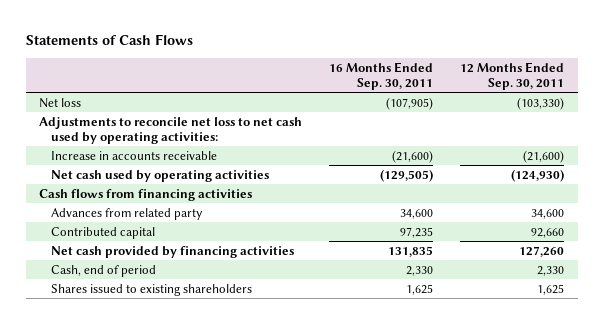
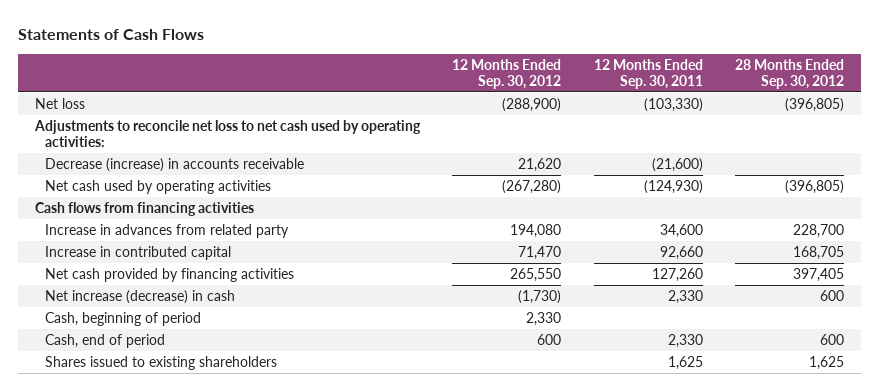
[329,61,434,90] 16 Months Ended Sep. 30, 2011 -> none
none -> [452,58,562,89] 12 Months Ended Sep. 30, 2012
none -> [735,58,845,89] 28 Months Ended Sep. 30, 2012
[50,150,217,160] Increase in accounts receivable -> [44,157,304,172] Decrease (increase) in accounts receivable
[50,207,203,220] Advances from related party -> [44,223,289,238] Increase in advances from related party
[50,226,155,239] Contributed capital -> [44,245,231,260] Increase in contributed capital
none -> [44,289,235,304] Net increase (decrease) in cash
none -> [44,311,201,326] Cash, beginning of period

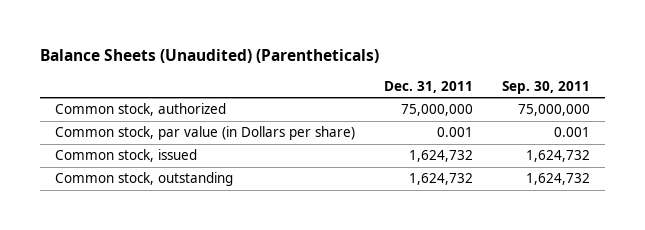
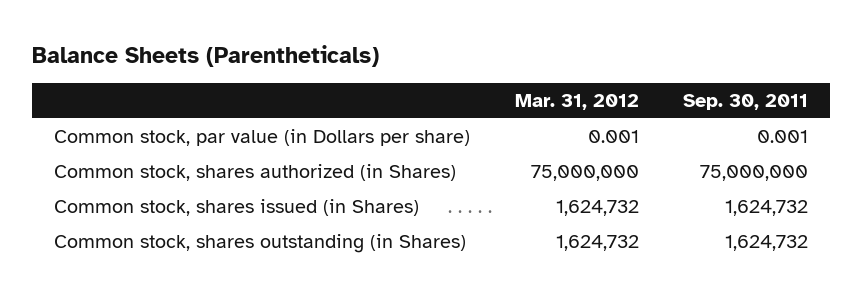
[40,49,380,64] Balance Sheets (Unaudited) (Parentheticals) -> [31,45,379,68] Balance Sheets (Parentheticals)
[384,80,474,93] Dec. 31, 2011 -> none
none -> [514,94,639,111] Mar. 31, 2012
[54,103,226,117] Common stock, authorized -> none
none -> [54,164,457,182] Common stock, shares authorized (in Shares)
[54,149,197,163] Common stock, issued -> [54,199,420,217] Common stock, shares issued (in Shares)
[54,172,233,187] Common stock, outstanding -> [54,234,467,254] Common stock, shares outstanding (in Shares)

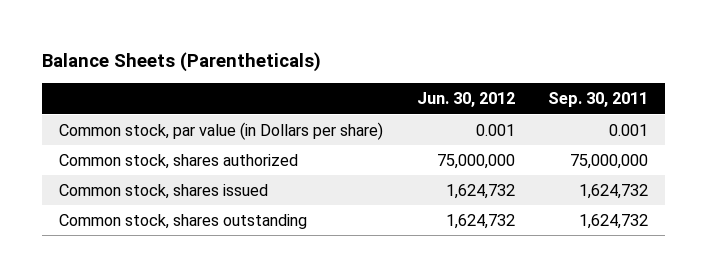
[514,94,639,111] Mar. 31, 2012 -> none
none -> [416,92,515,108] Jun. 30, 2012
[54,164,457,182] Common stock, shares authorized (in Shares) -> [58,154,298,170] Common stock, shares authorized
[54,199,420,217] Common stock, shares issued (in Shares) -> [58,184,268,200] Common stock, shares issued
[54,234,467,254] Common stock, shares outstanding (in Shares) -> [58,214,307,230] Common stock, shares outstanding

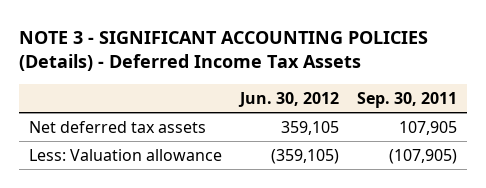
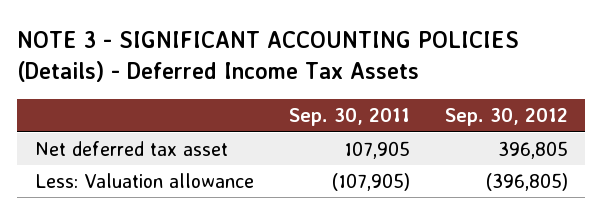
[238,91,340,107] Jun. 30, 2012 -> none
none -> [444,108,568,127] Sep. 30, 2012
[28,120,206,133] Net deferred tax assets -> [34,141,228,157] Net deferred tax asset

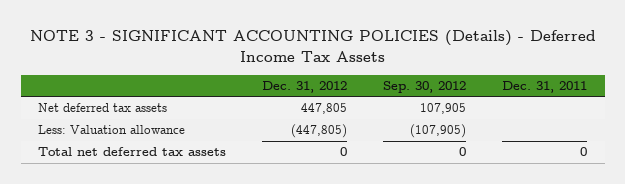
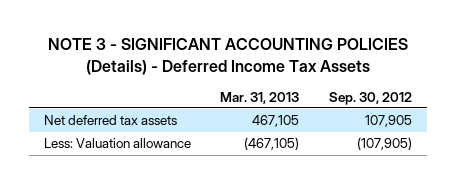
[262,81,348,94] Dec. 31, 2012 -> none
[501,81,587,94] Dec. 31, 2011 -> none
none -> [220,91,300,104] Mar. 31, 2013
[38,147,227,157] Total net deferred tax assets -> none

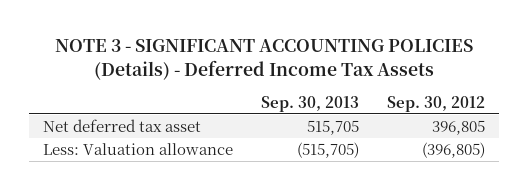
[220,91,300,104] Mar. 31, 2013 -> none
none -> [261,95,360,112] Sep. 30, 2013
[43,115,177,126] Net deferred tax assets -> [42,118,201,132] Net deferred tax asset
[365,115,413,128] 107,905 -> [432,119,486,135] 396,805
[357,137,413,151] (107,905) -> [422,141,486,158] (396,805)

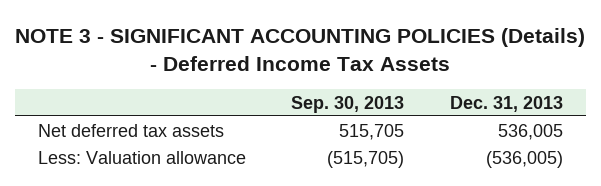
[387,95,486,112] Sep. 30, 2012 -> none
none -> [449,95,563,112] Dec. 31, 2013
[42,118,201,132] Net deferred tax asset -> [37,123,224,137] Net deferred tax assets

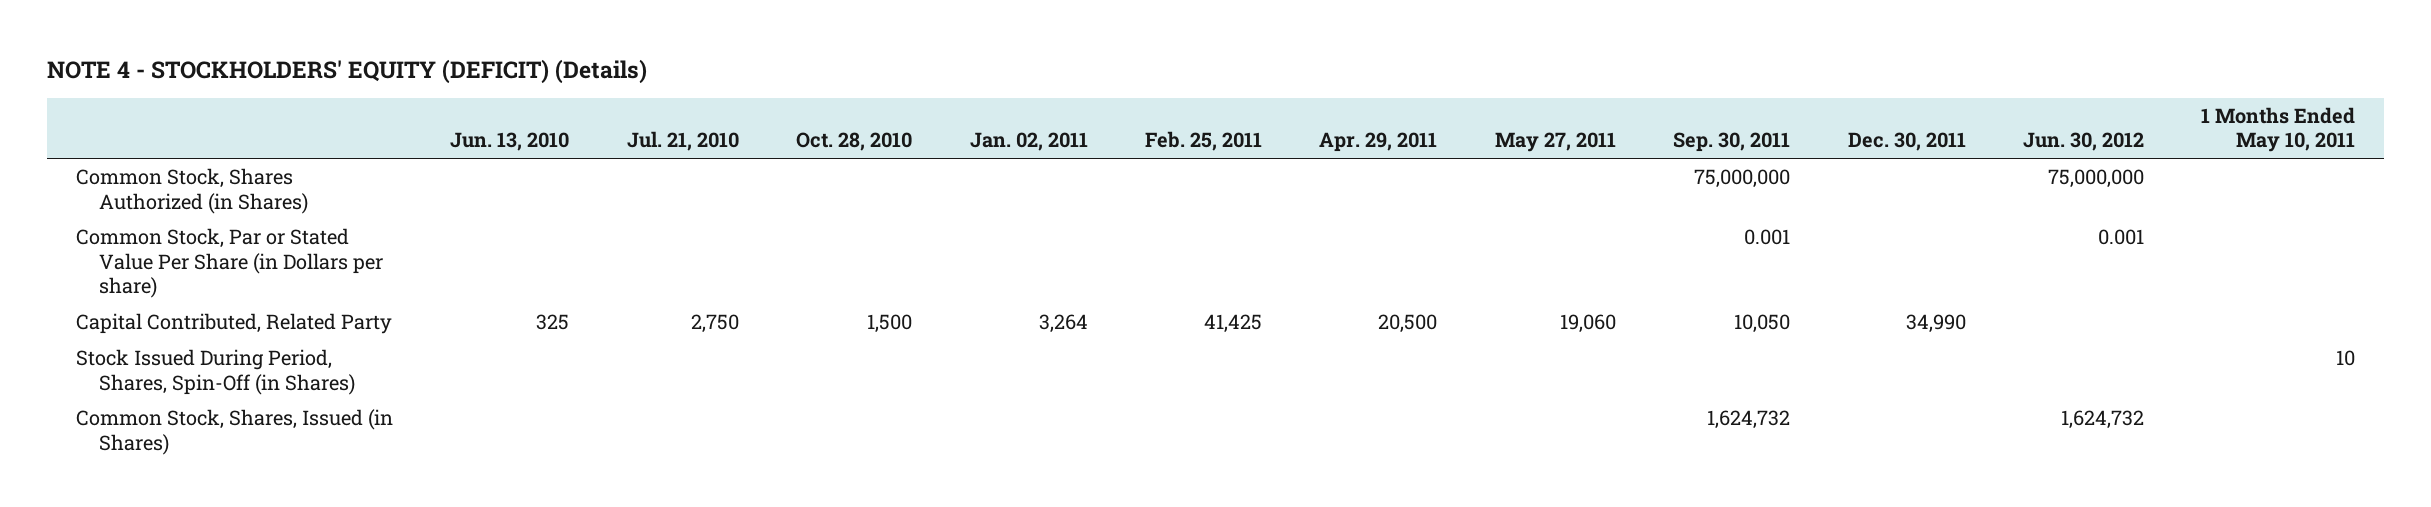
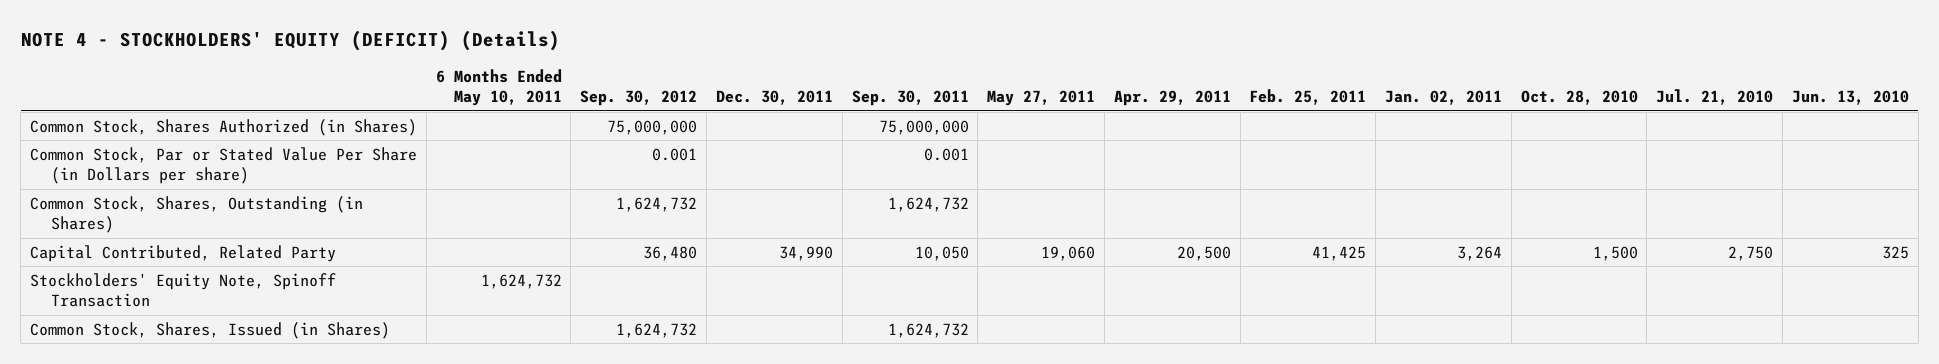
[2023,132,2145,152] Jun. 30, 2012 -> none
[2201,107,2356,153] 1 Months Ended May 10, 2011 -> none
none -> [435,68,562,107] 6 Months Ended May 10, 2011
none -> [580,90,698,107] Sep. 30, 2012
none -> [30,195,364,234] Common Stock, Shares, Outstanding (in Shares)
[76,349,356,395] Stock Issued During Period, Shares, Spin-Off (in Shares) -> none
none -> [30,272,337,308] Stockholders' Equity Note, Spinoff Transaction

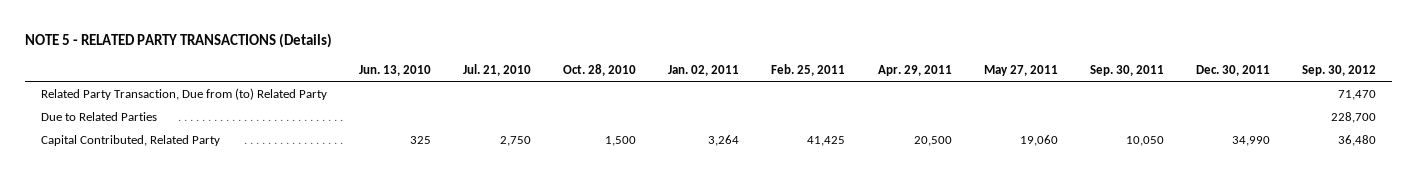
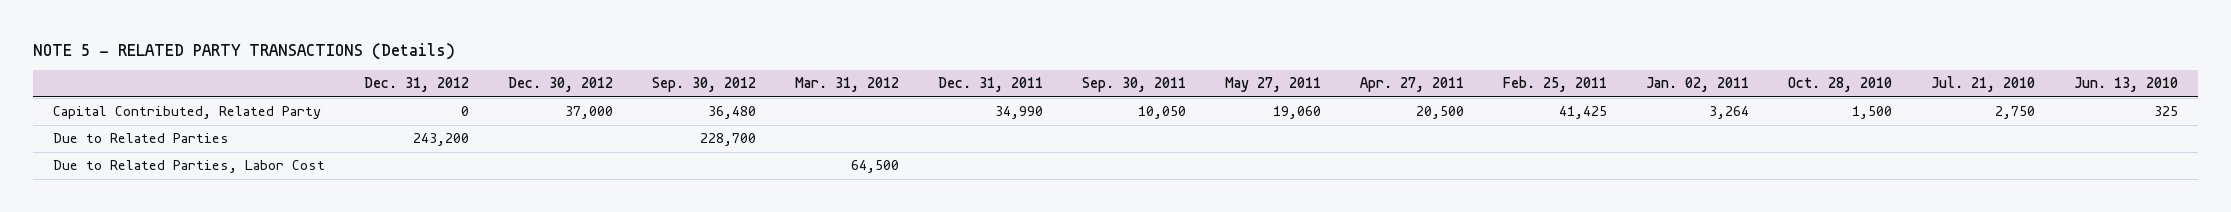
[877,64,952,76] Apr. 29, 2011 -> none
[1195,64,1270,76] Dec. 30, 2011 -> none
none -> [363,77,469,93] Dec. 31, 2012
none -> [507,77,613,93] Dec. 30, 2012
none -> [794,77,899,93] Mar. 31, 2012
none -> [937,77,1043,93] Dec. 31, 2011
none -> [1360,77,1465,93] Apr. 27, 2011
[40,87,327,100] Related Party Transaction, Due from (to) Related Party -> none
[40,111,157,121] Due to Related Parties -> [52,133,229,144] Due to Related Parties
none -> [52,160,325,174] Due to Related Parties, Labor Cost

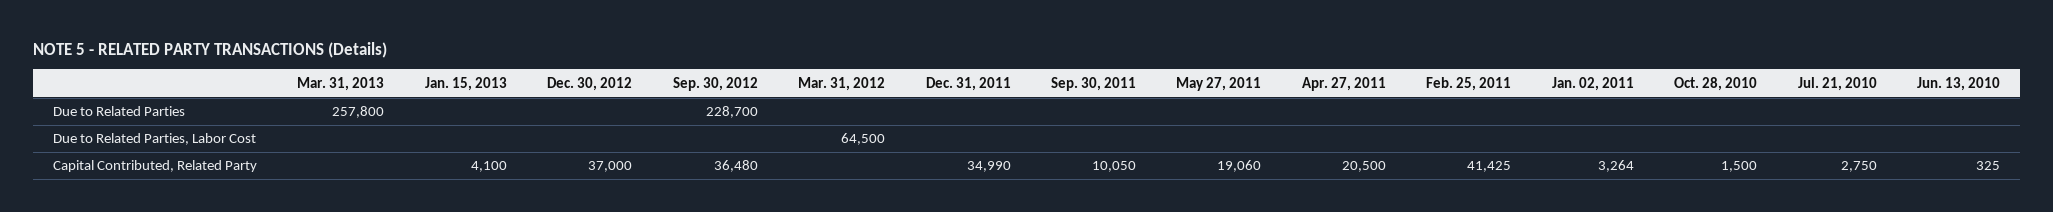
[363,77,469,93] Dec. 31, 2012 -> none
none -> [297,76,385,91] Mar. 31, 2013
none -> [424,76,507,91] Jan. 15, 2013
[52,106,321,120] Capital Contributed, Related Party -> [53,160,258,173] Capital Contributed, Related Party

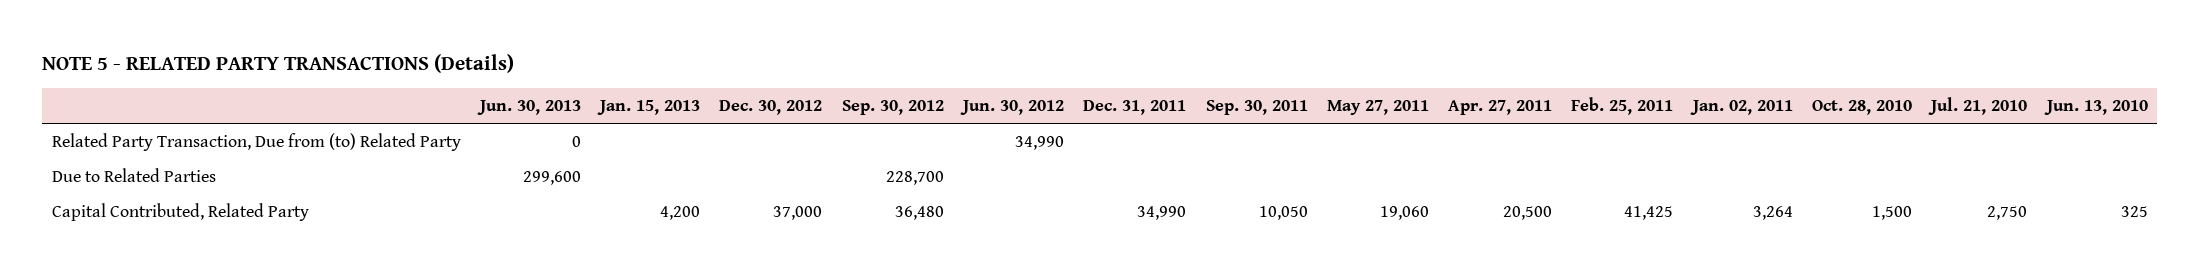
[297,76,385,91] Mar. 31, 2013 -> none
[798,76,886,91] Mar. 31, 2012 -> none
none -> [476,100,581,116] Jun. 30, 2013
none -> [959,100,1064,116] Jun. 30, 2012
none -> [51,133,461,152] Related Party Transaction, Due from (to) Related Party
[53,133,257,146] Due to Related Parties, Labor Cost -> none
[470,161,507,173] 4,100 -> [660,206,701,221] 4,200

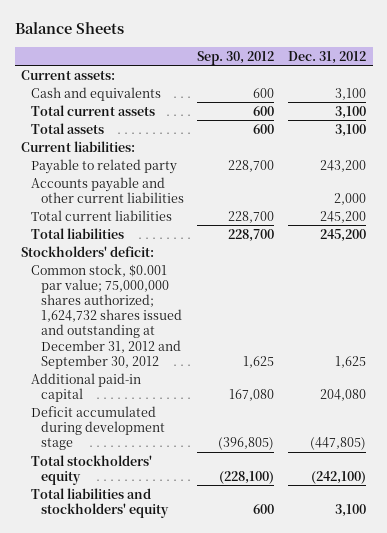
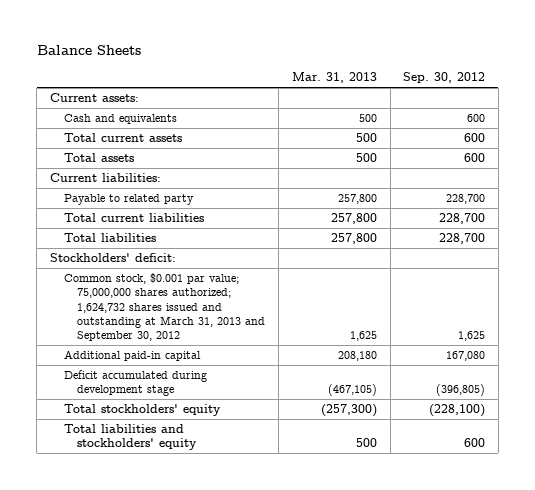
[287,50,366,64] Dec. 31, 2012 -> none
none -> [291,72,377,84] Mar. 31, 2013
[31,176,184,203] Accounts payable and other current liabilities -> none
[31,263,182,369] Common stock, $0.001 par value; 75,000,000 shares authorized; 1,624,732 shares issued and outstanding at December 31, 2012 and September 30, 2012 -> [63,273,266,342] Common stock, $0.001 par value; 75,000,000 shares authorized; 1,624,732 shares issued and outstanding at March 31, 2013 and September 30, 2012

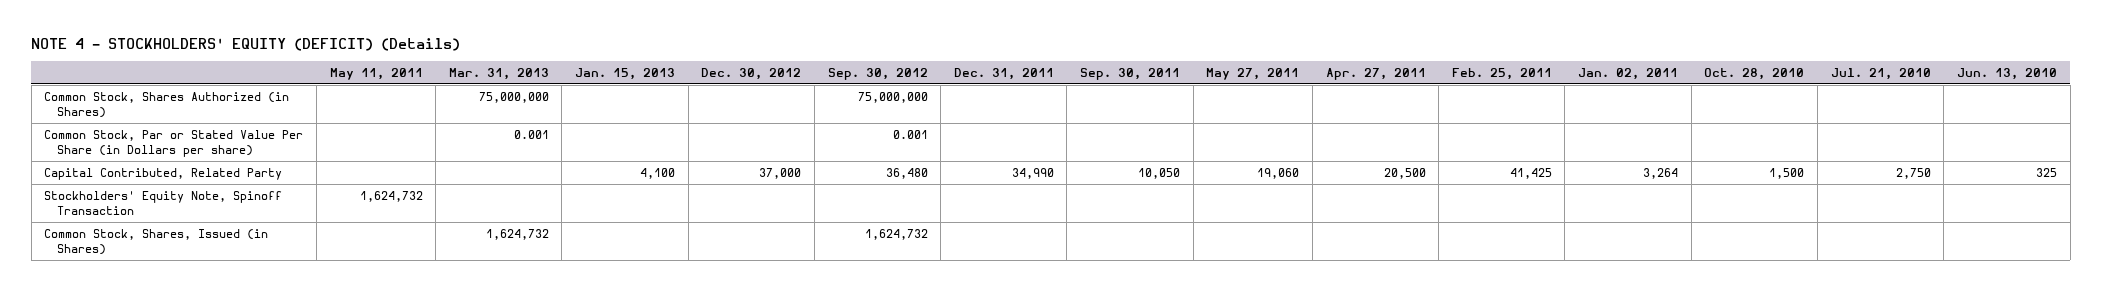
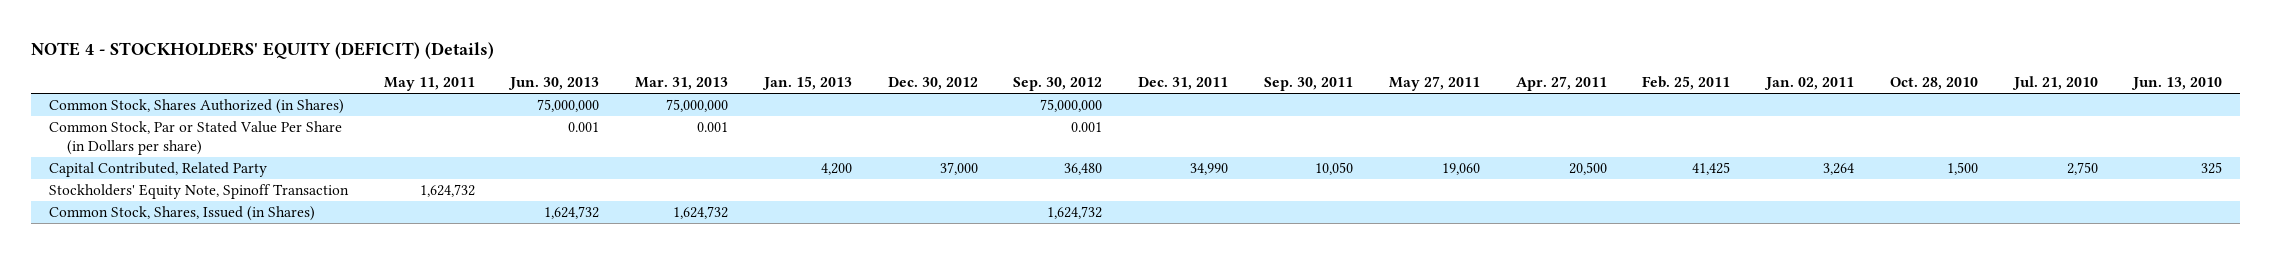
none -> [508,76,600,90] Jun. 30, 2013
[640,167,676,179] 4,100 -> [820,163,852,176] 4,200

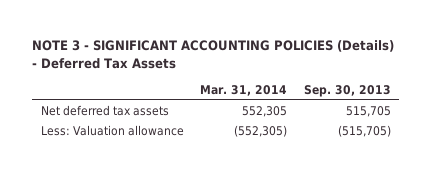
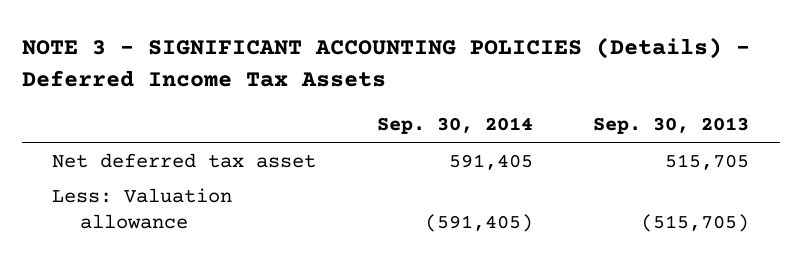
[32,39,395,69] NOTE 3 - SIGNIFICANT ACCOUNTING POLICIES (Details) - Deferred Tax Assets -> [21,37,750,88] NOTE 3 - SIGNIFICANT ACCOUNTING POLICIES (Details) - Deferred Income Tax Assets
[200,84,288,96] Mar. 31, 2014 -> none
none -> [376,117,533,135] Sep. 30, 2014
[40,105,169,117] Net deferred tax assets -> [52,152,317,168] Net deferred tax asset

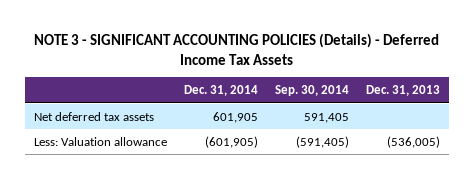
[593,117,750,135] Sep. 30, 2013 -> none
none -> [183,85,258,97] Dec. 31, 2014
none -> [366,85,441,97] Dec. 31, 2013
[52,152,317,168] Net deferred tax asset -> [33,111,154,121] Net deferred tax assets

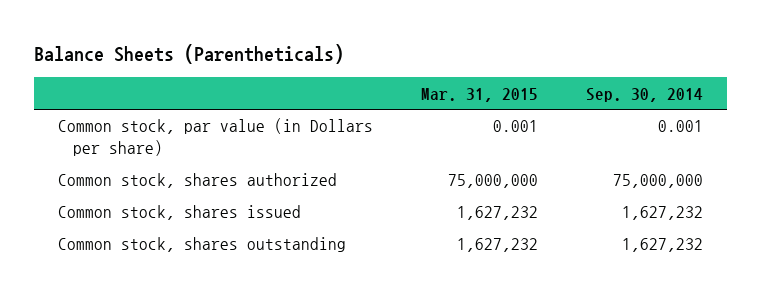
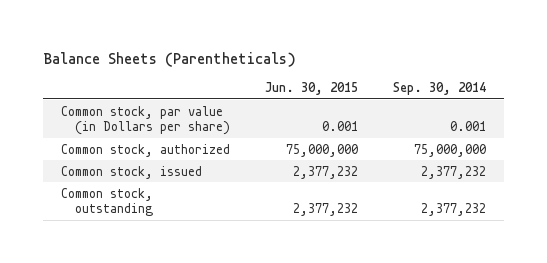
[420,87,538,102] Mar. 31, 2015 -> none
none -> [265,82,359,96] Jun. 30, 2015
[58,173,338,189] Common stock, shares authorized -> [60,143,230,157] Common stock, authorized
[58,205,302,221] Common stock, shares issued -> [60,165,202,179] Common stock, issued
[621,206,703,221] 1,627,232 -> [421,165,487,179] 2,377,232
[58,237,347,253] Common stock, shares outstanding -> [60,187,154,217] Common stock, outstanding
[621,238,703,253] 1,627,232 -> [421,203,487,217] 2,377,232

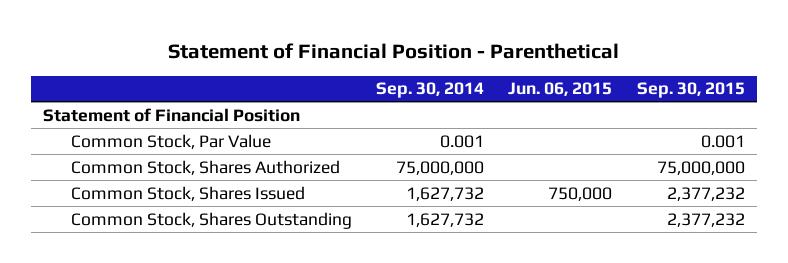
[43,51,297,67] Balance Sheets (Parentheticals) -> [167,43,619,60] Statement of Financial Position - Parenthetical
[265,82,359,96] Jun. 30, 2015 -> none
none -> [508,82,613,97] Jun. 06, 2015
none -> [636,82,745,99] Sep. 30, 2015
none -> [42,107,300,122] Statement of Financial Position
[60,105,231,136] Common stock, par value (in Dollars per share) -> [70,133,271,149] Common Stock, Par Value
[60,143,230,157] Common stock, authorized -> [70,159,340,175] Common Stock, Shares Authorized
[60,165,202,179] Common stock, issued -> [70,185,305,201] Common Stock, Shares Issued
[421,165,487,179] 2,377,232 -> [406,186,485,201] 1,627,732
[60,187,154,217] Common stock, outstanding -> [70,211,352,229] Common Stock, Shares Outstanding
[421,203,487,217] 2,377,232 -> [406,212,485,227] 1,627,732

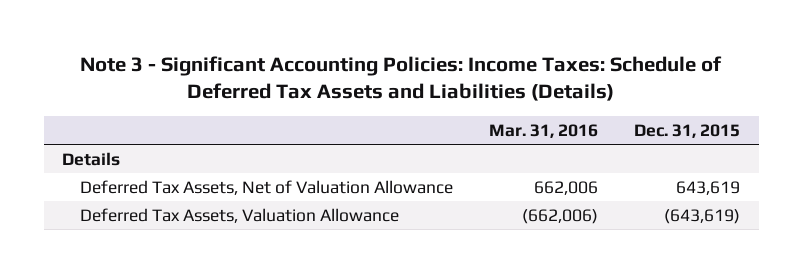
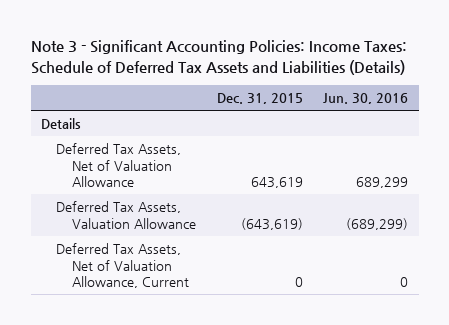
[489,123,599,138] Mar. 31, 2016 -> none
none -> [323,93,409,105] Jun. 30, 2016
none -> [56,243,189,289] Deferred Tax Assets, Net of Valuation Allowance, Current

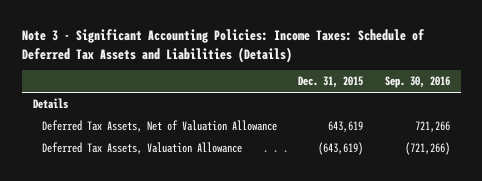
[323,93,409,105] Jun. 30, 2016 -> none
none -> [384,76,450,89] Sep. 30, 2016
[56,243,189,289] Deferred Tax Assets, Net of Valuation Allowance, Current -> none

